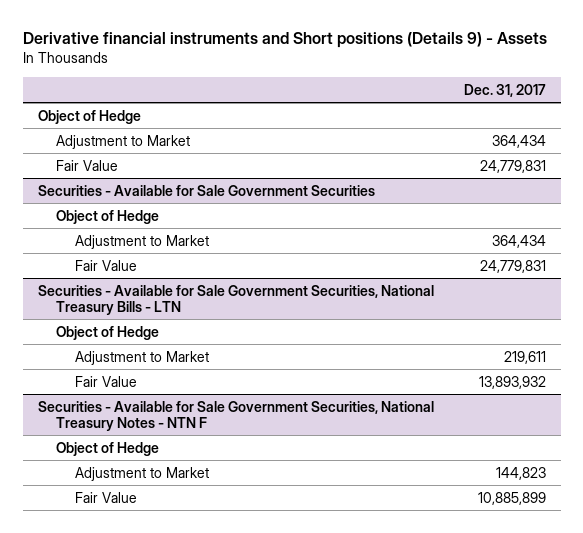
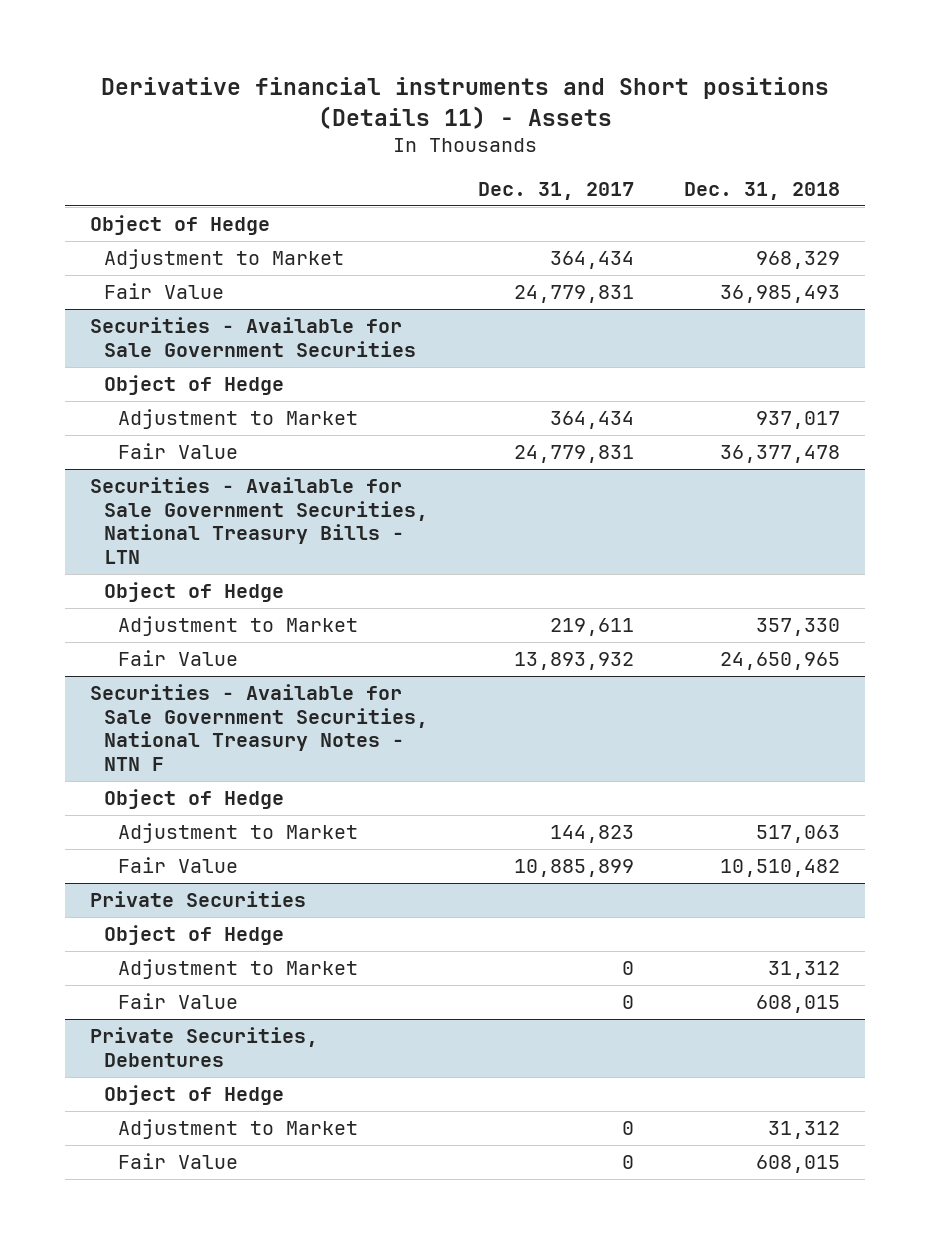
[22,32,547,49] Derivative financial instruments and Short positions (Details 9) - Assets -> [100,77,829,129] Derivative financial instruments and Short positions (Details 11) - Assets
none -> [683,181,840,200] Dec. 31, 2018
none -> [89,891,306,908] Private Securities
none -> [103,925,284,946] Object of Hedge
none -> [117,959,358,980] Adjustment to Market
none -> [117,993,238,1010] Fair Value
none -> [89,1027,318,1067] Private Securities, Debentures
none -> [103,1085,284,1106] Object of Hedge
none -> [117,1119,358,1140] Adjustment to Market
none -> [117,1153,238,1170] Fair Value

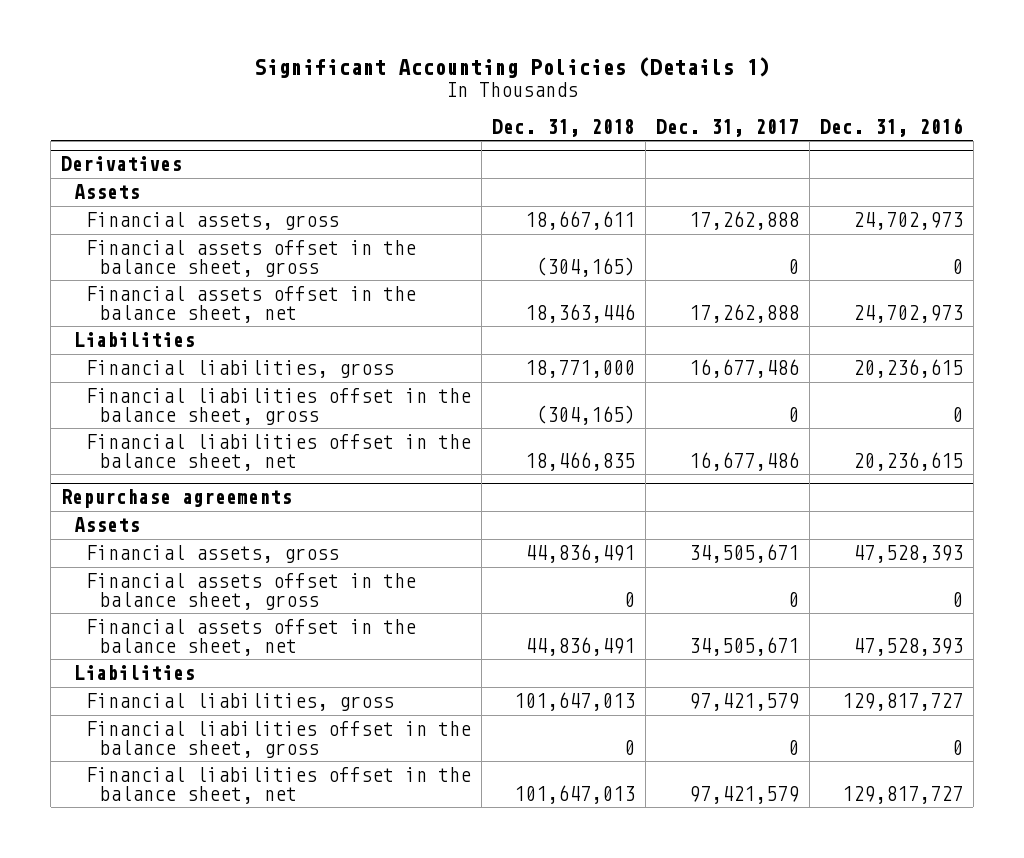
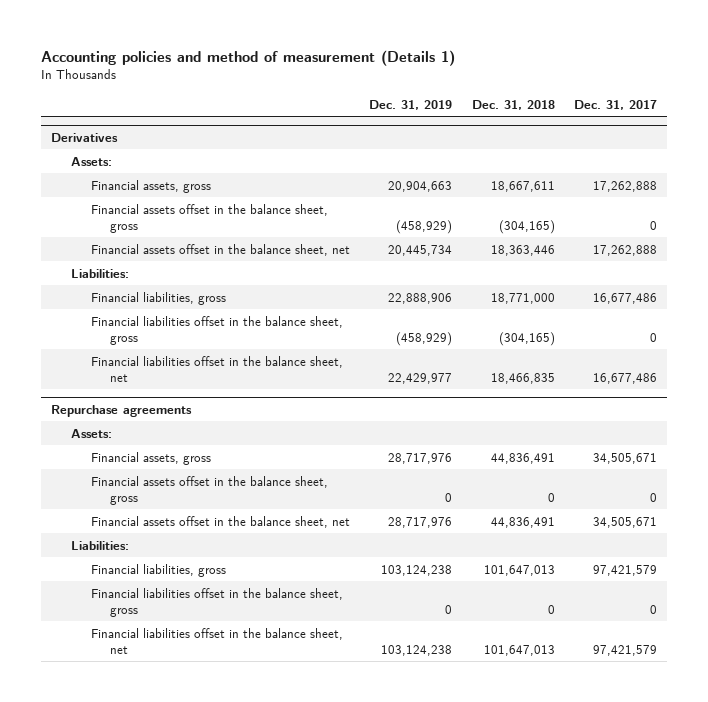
[254,57,771,79] Significant Accounting Policies (Details 1) -> [41,49,456,66] Accounting policies and method of measurement (Details 1)
[819,117,963,137] Dec. 31, 2016 -> none
none -> [369,99,453,110] Dec. 31, 2019
[73,184,140,200] Assets -> [70,156,112,166] Assets:
[73,332,195,348] Liabilities -> [70,268,129,278] Liabilities:
[73,517,140,533] Assets -> [70,428,112,438] Assets:
[73,665,195,681] Liabilities -> [70,540,129,550] Liabilities:

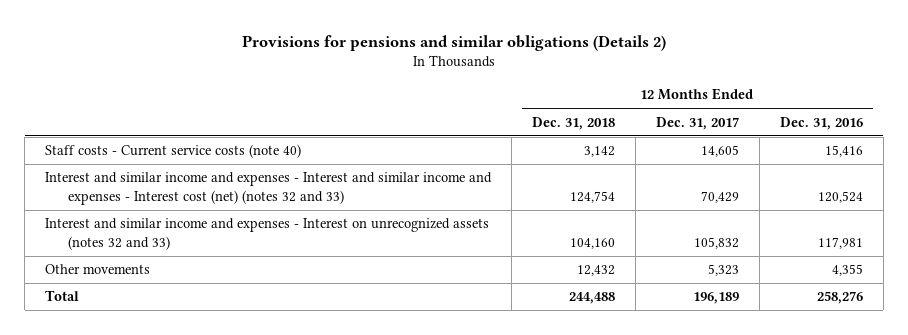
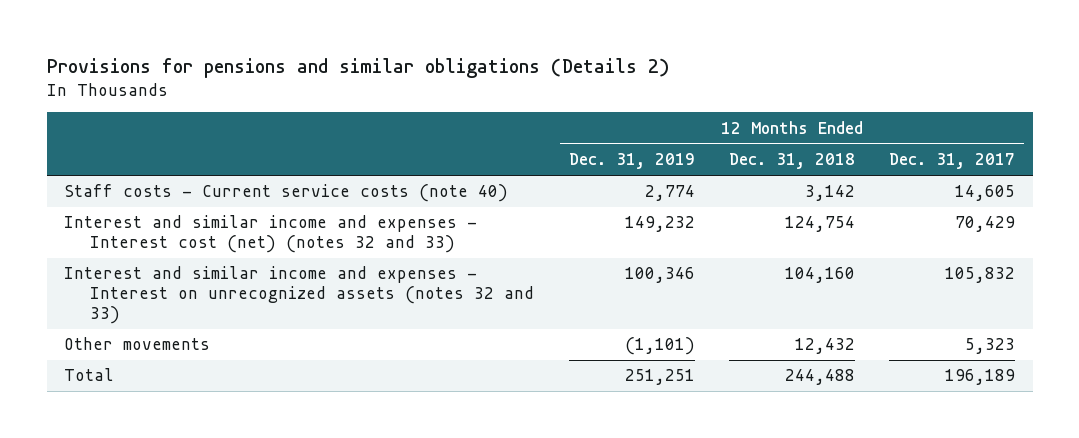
[779,116,863,130] Dec. 31, 2016 -> none
none -> [568,153,695,170] Dec. 31, 2019
[44,172,492,205] Interest and similar income and expenses - Interest and similar income and expenses - Interest cost (net) (notes 32 and 33) -> [64,215,478,254] Interest and similar income and expenses - Interest cost (net) (notes 32 and 33)

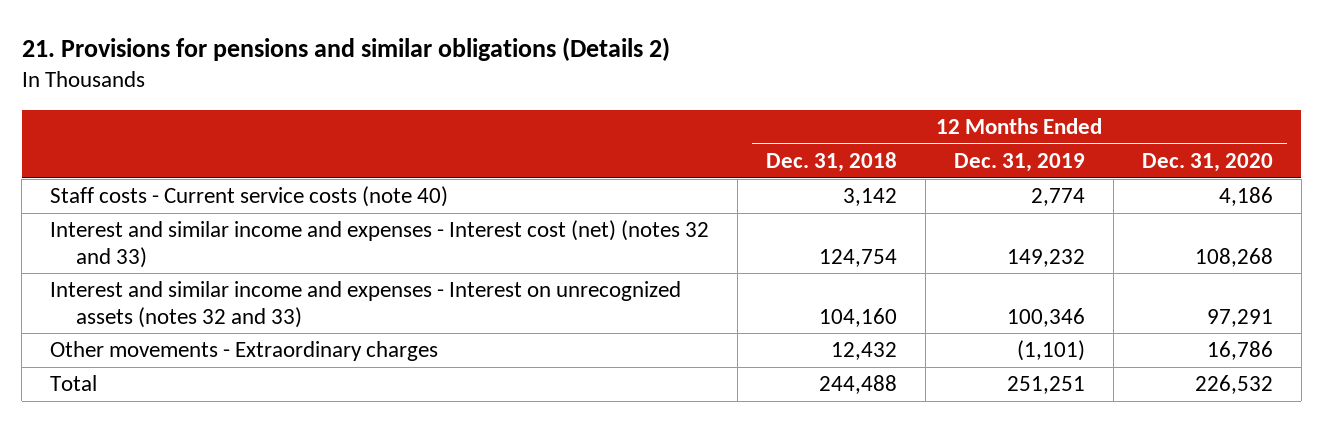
[46,57,670,78] Provisions for pensions and similar obligations (Details 2) -> [21,36,670,61] 21. Provisions for pensions and similar obligations (Details 2)
[889,153,1016,170] Dec. 31, 2017 -> none
none -> [1141,153,1273,173] Dec. 31, 2020
[64,337,211,351] Other movements -> [50,341,439,362] Other movements - Extraordinary charges

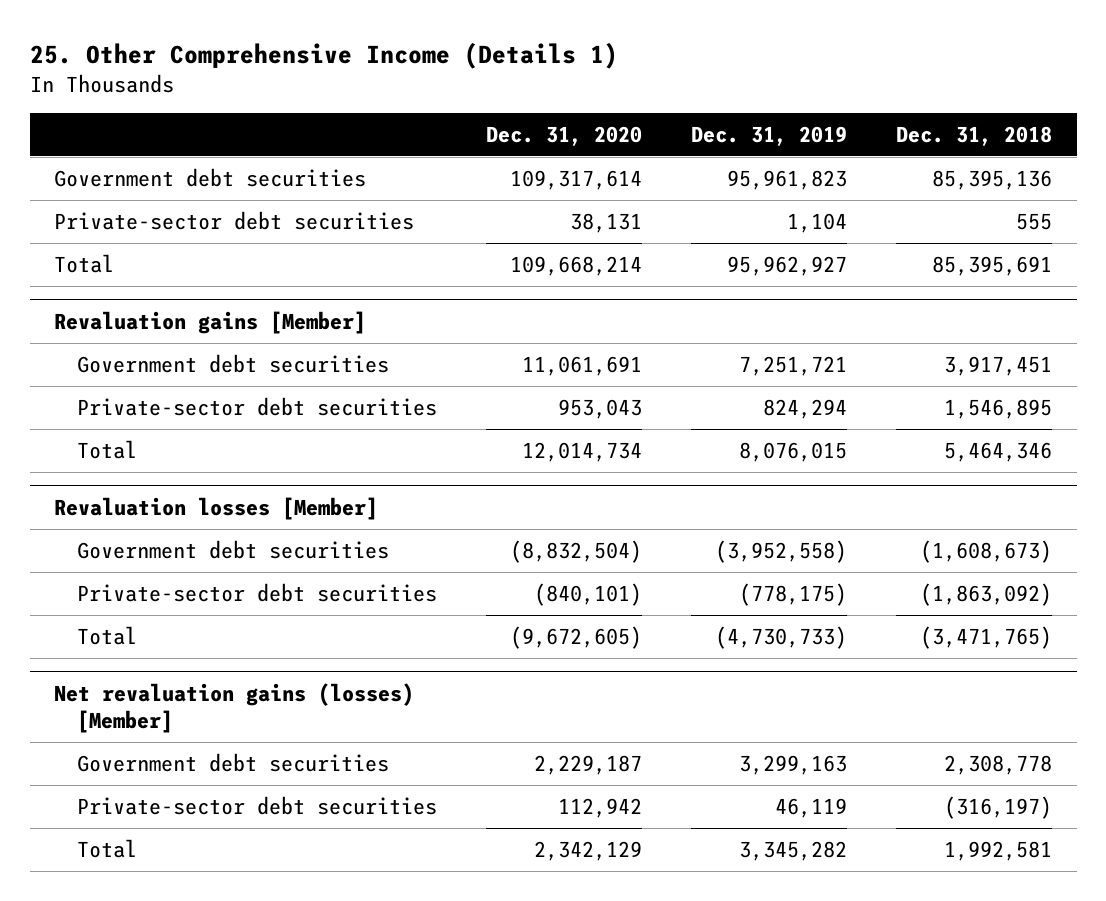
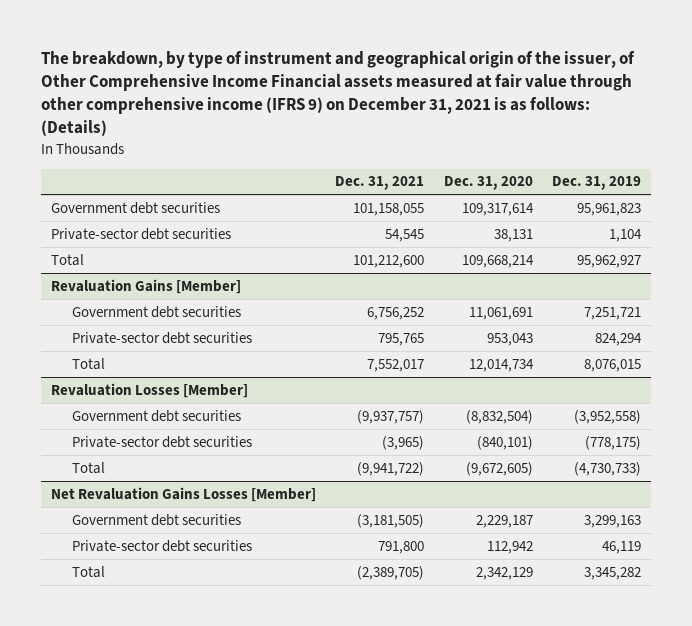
[29,41,618,69] 25. Other Comprehensive Income (Details 1) -> [40,50,635,137] The breakdown, by type of instrument and geographical origin of the issuer, of Other Comprehensive Income Financial assets measured at fair value through other comprehensive income (IFRS 9) on December 31, 2021 is as follows: (Details)
[896,126,1053,147] Dec. 31, 2018 -> none
none -> [335,176,425,191] Dec. 31, 2021
[54,310,367,334] Revaluation gains [Member] -> [50,278,241,294] Revaluation Gains [Member]
[54,496,379,520] Revaluation losses [Member] -> [50,382,248,398] Revaluation Losses [Member]
[54,682,415,734] Net revaluation gains (losses) [Member] -> [50,486,316,502] Net Revaluation Gains Losses [Member]

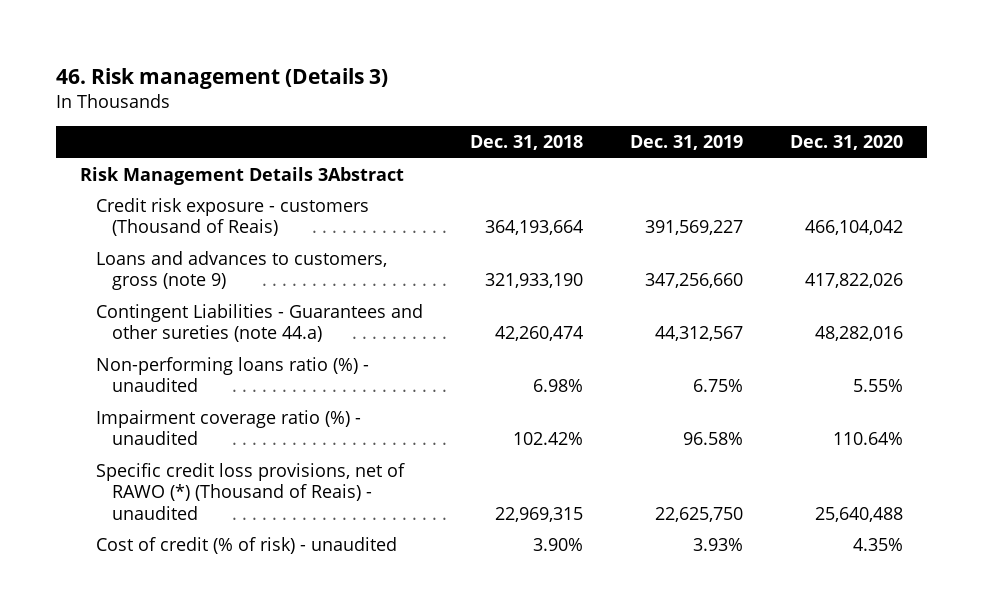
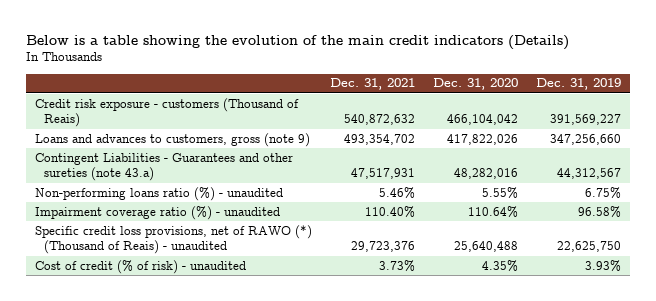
[56,68,389,90] 46. Risk management (Details 3) -> [25,34,569,50] Below is a table showing the evolution of the main credit indicators (Details)
[470,135,584,151] Dec. 31, 2018 -> none
none -> [329,78,415,91] Dec. 31, 2021
[79,167,404,186] Risk Management Details 3Abstract -> none
[96,304,424,343] Contingent Liabilities - Guarantees and other sureties (note 44.a) -> [34,152,293,182] Contingent Liabilities - Guarantees and other sureties (note 43.a)

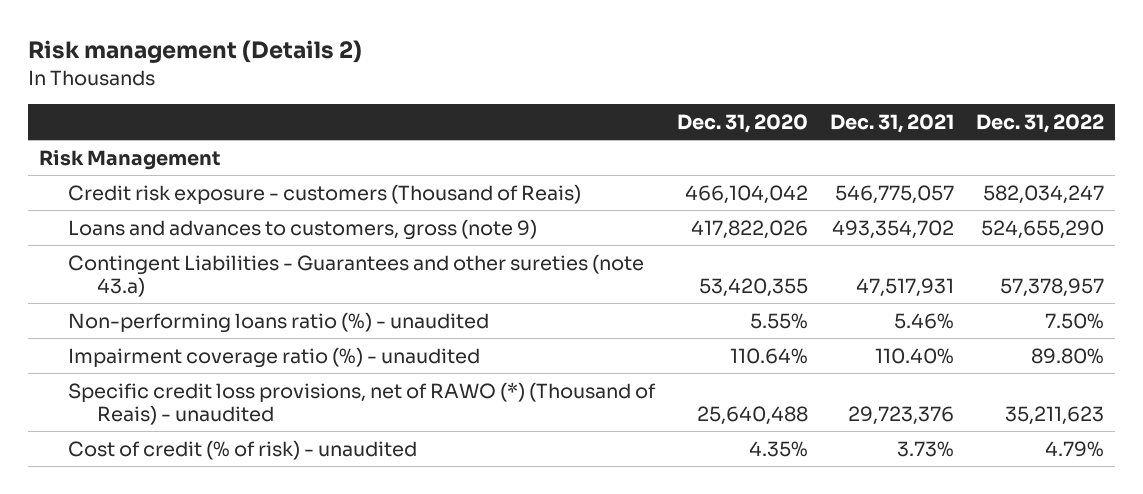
[25,34,569,50] Below is a table showing the evolution of the main credit indicators (Details) -> [27,40,362,64] Risk management (Details 2)
[536,78,622,91] Dec. 31, 2019 -> none
none -> [975,113,1104,133] Dec. 31, 2022
none -> [38,149,220,170] Risk Management
[343,114,415,126] 540,872,632 -> [834,184,954,204] 546,775,057
[454,168,519,180] 48,282,016 -> [698,277,808,297] 53,420,355

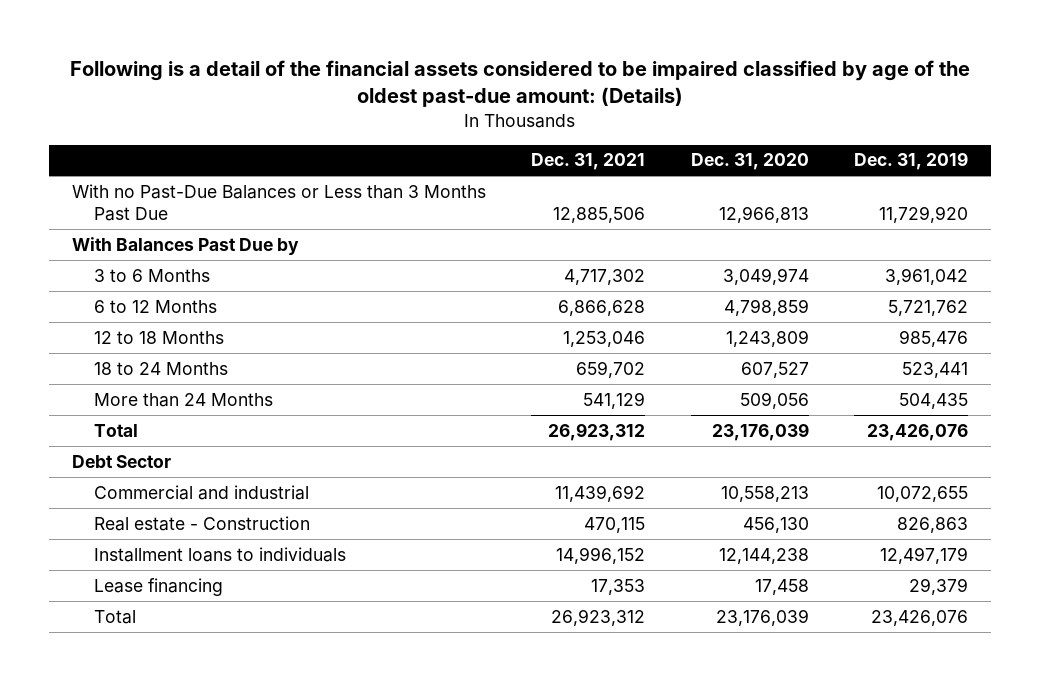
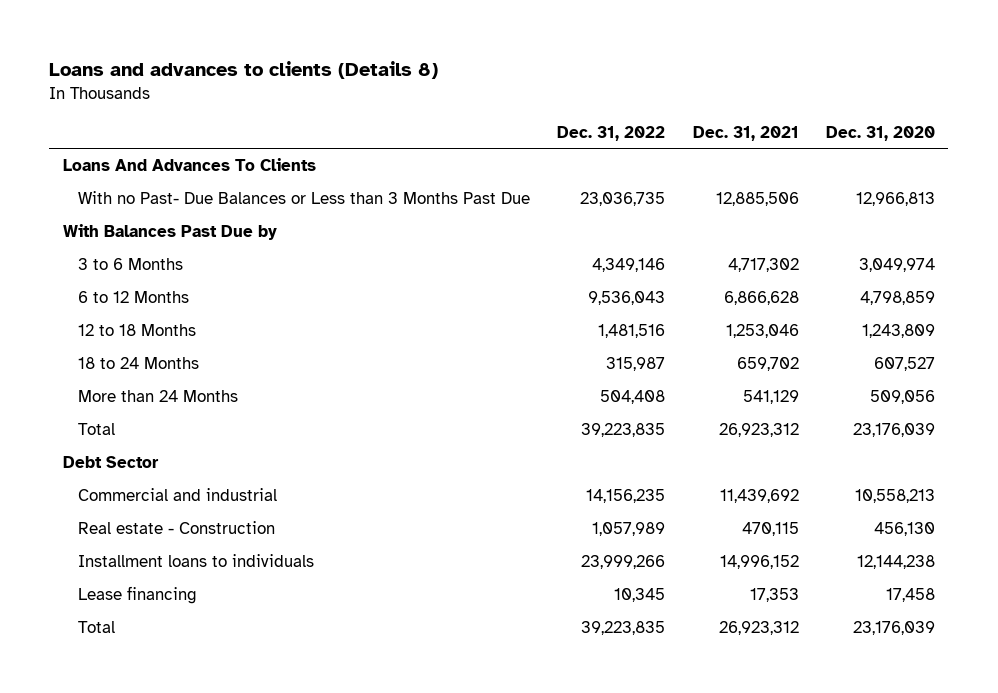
[70,60,971,108] Following is a detail of the financial assets considered to be impaired classified by age of the oldest past-due amount: (Details) -> [49,60,439,79] Loans and advances to clients (Details 8)
[854,152,969,171] Dec. 31, 2019 -> none
none -> [557,125,666,141] Dec. 31, 2022
none -> [63,158,317,172] Loans And Advances To Clients
[71,183,486,222] With no Past-Due Balances or Less than 3 Months Past Due -> [77,191,530,205] With no Past- Due Balances or Less than 3 Months Past Due

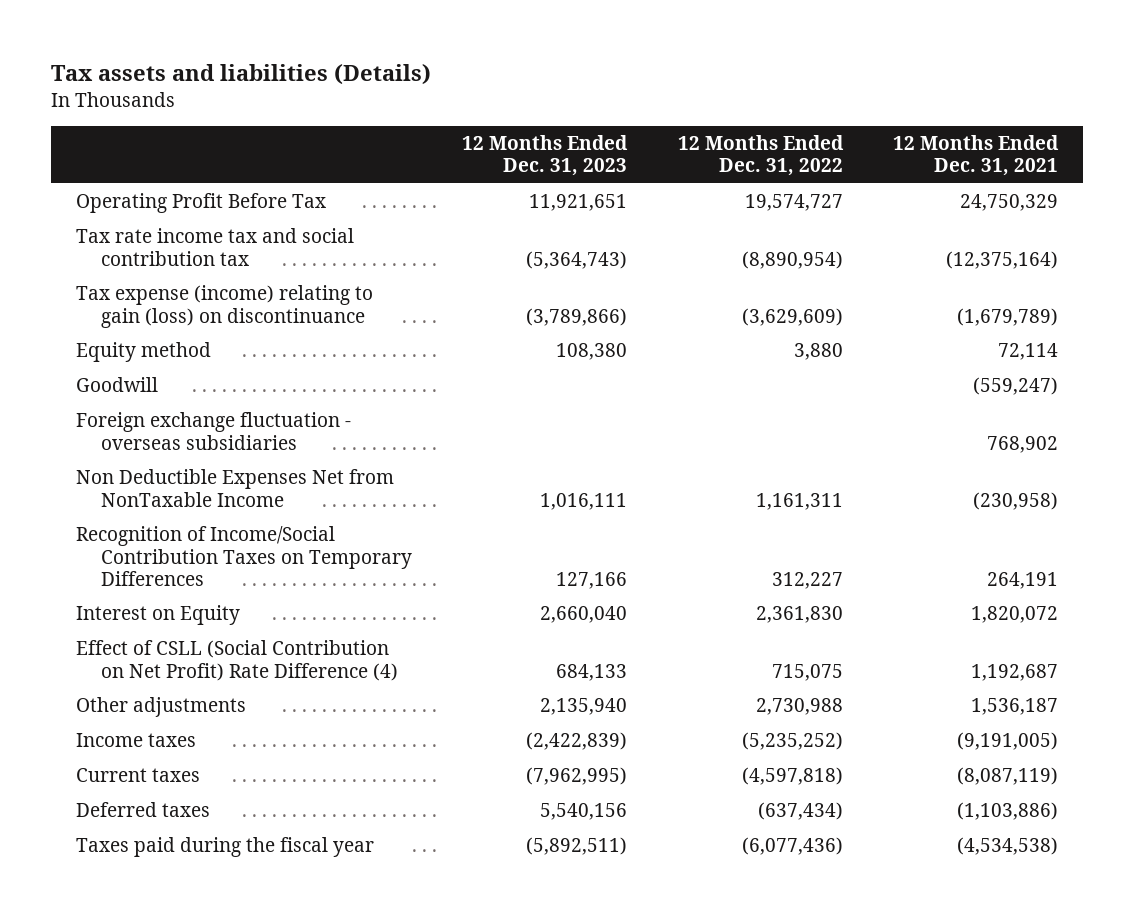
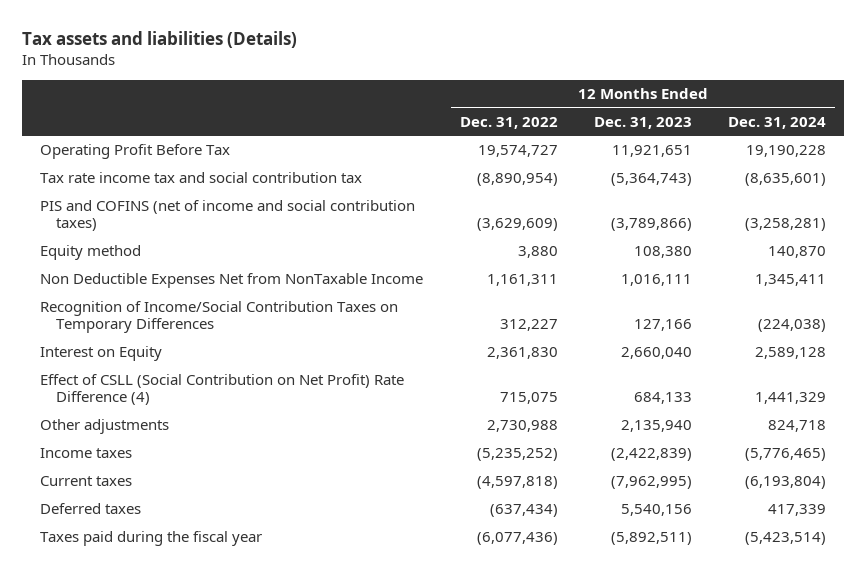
[892,135,1059,177] 12 Months Ended Dec. 31, 2021 -> none
none -> [728,117,827,130] Dec. 31, 2024
[76,285,374,328] Tax expense (income) relating to gain (loss) on discontinuance -> [40,200,416,232] PIS and COFINS (net of income and social contribution taxes)
[76,377,159,393] Goodwill -> none
[76,412,352,450] Foreign exchange fluctuation - overseas subsidiaries -> none

